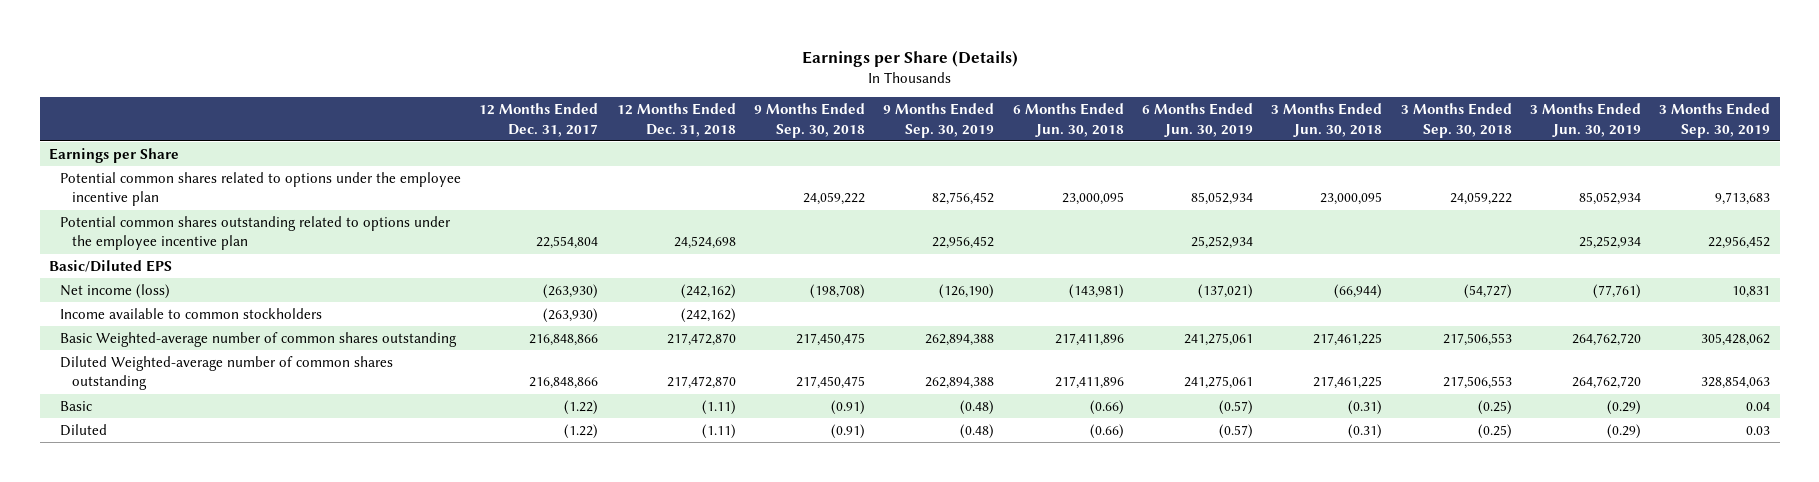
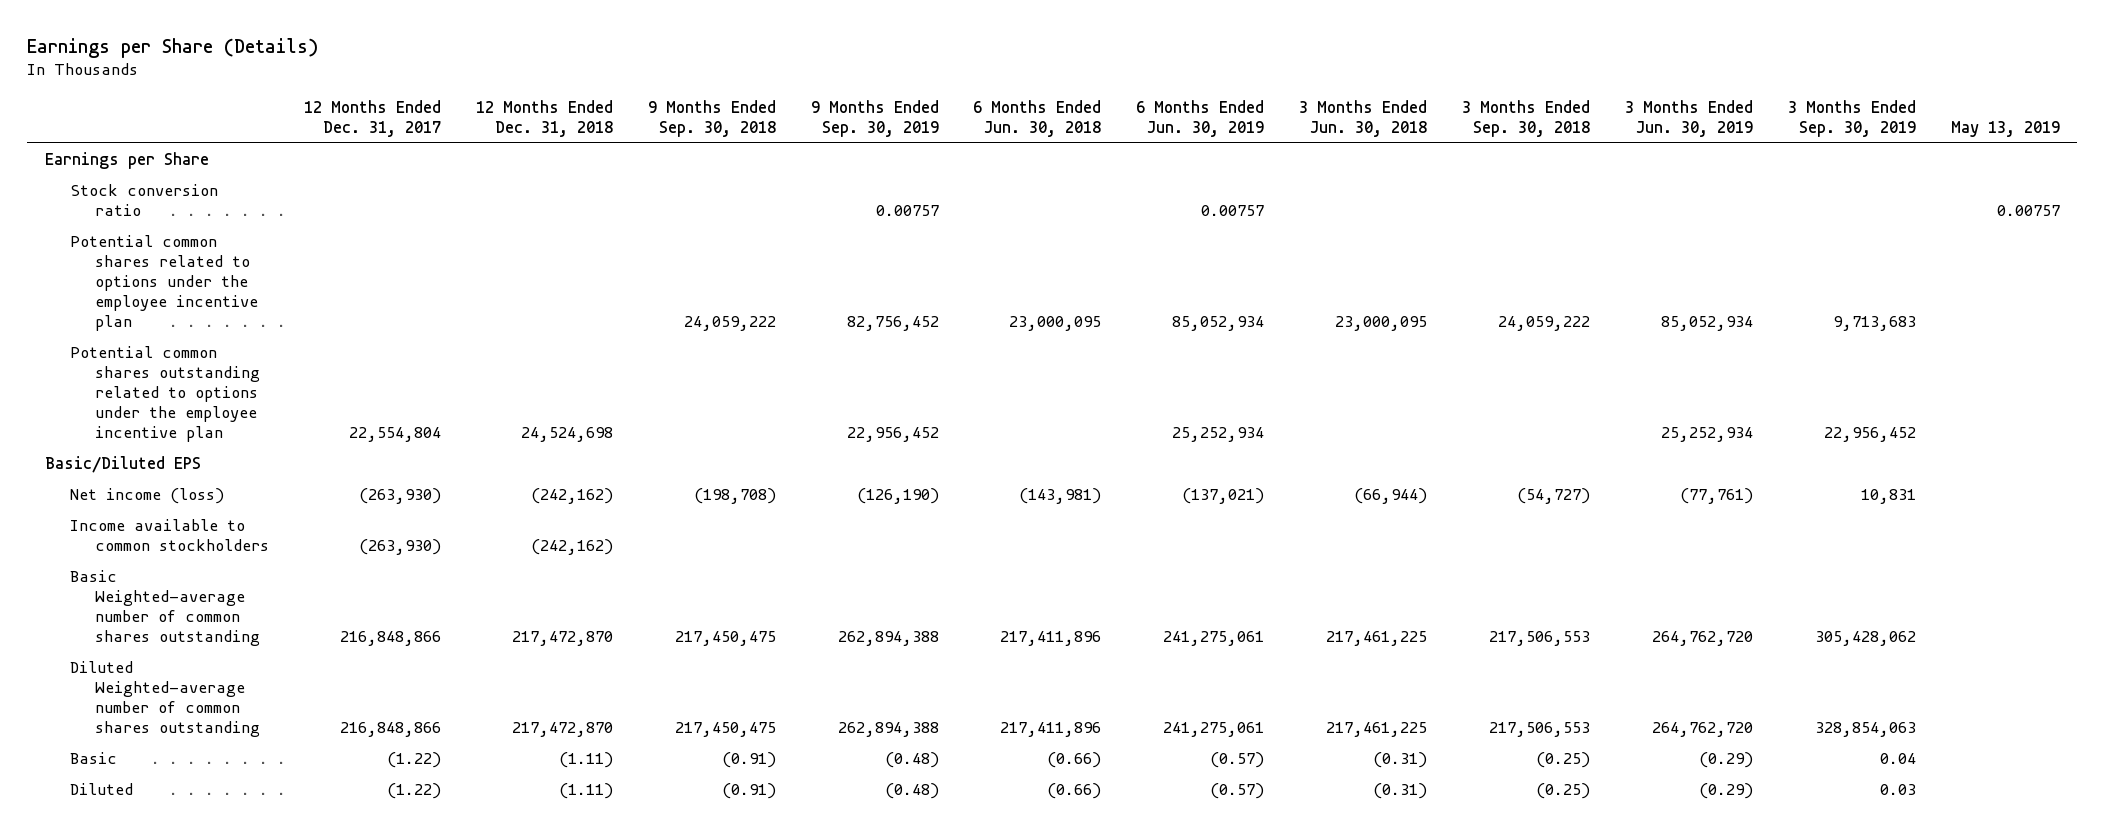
none -> [1950,121,2060,138] May 13, 2019
none -> [69,183,218,217] Stock conversion ratio

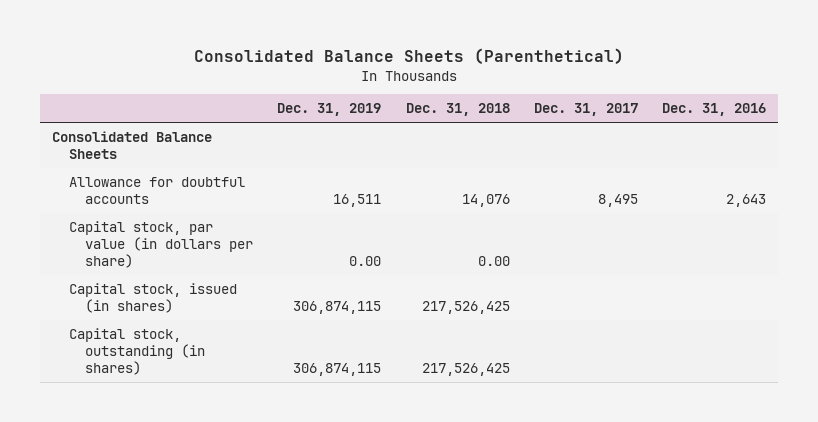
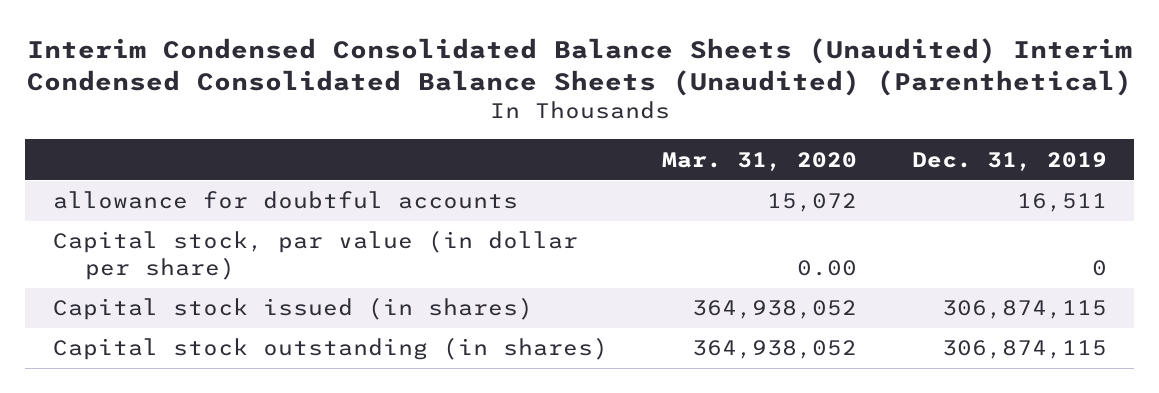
[194,47,625,64] Consolidated Balance Sheets (Parenthetical) -> [26,37,1132,97] Interim Condensed Consolidated Balance Sheets (Unaudited) Interim Condensed Consolidated Balance Sheets (Unaudited) (Parenthetical)
[405,103,510,117] Dec. 31, 2018 -> none
[533,103,638,117] Dec. 31, 2017 -> none
[661,103,766,117] Dec. 31, 2016 -> none
none -> [662,151,858,171] Mar. 31, 2020
[52,130,213,159] Consolidated Balance Sheets -> none
[68,176,245,204] Allowance for doubtful accounts -> [52,191,518,210] allowance for doubtful accounts
[68,220,254,268] Capital stock, par value (in dollars per share) -> [52,230,578,281] Capital stock, par value (in dollar per share)
[349,255,382,266] 0.00 -> [1091,260,1107,277] 0
[68,282,237,313] Capital stock, issued (in shares) -> [52,297,533,321] Capital stock issued (in shares)
[68,327,206,375] Capital stock, outstanding (in shares) -> [52,337,608,361] Capital stock outstanding (in shares)

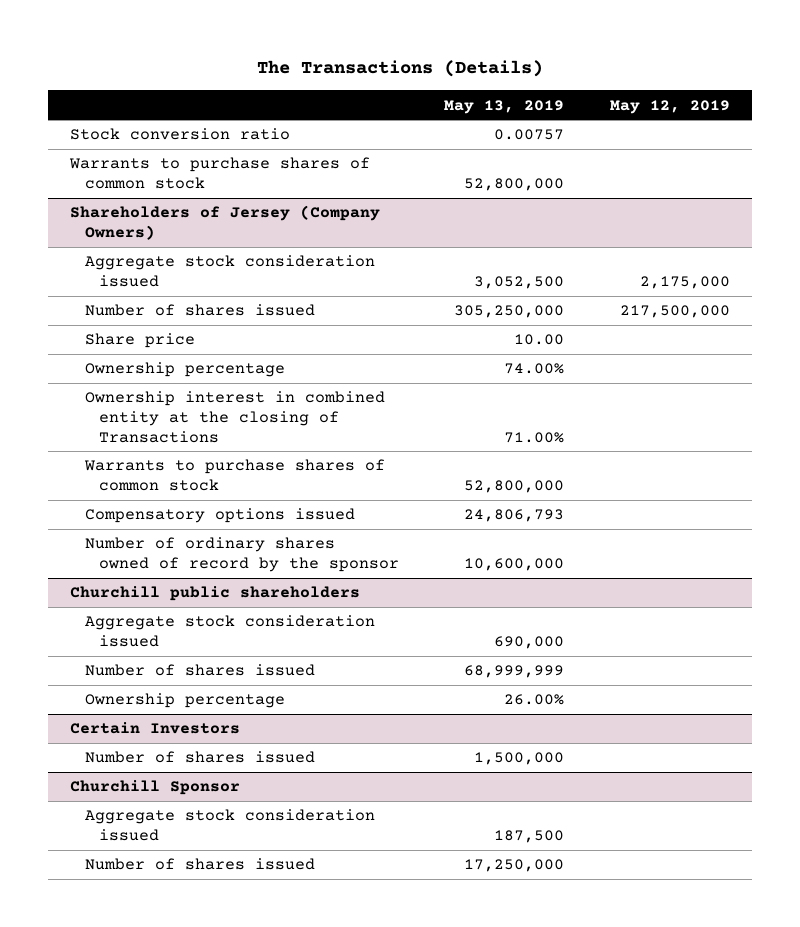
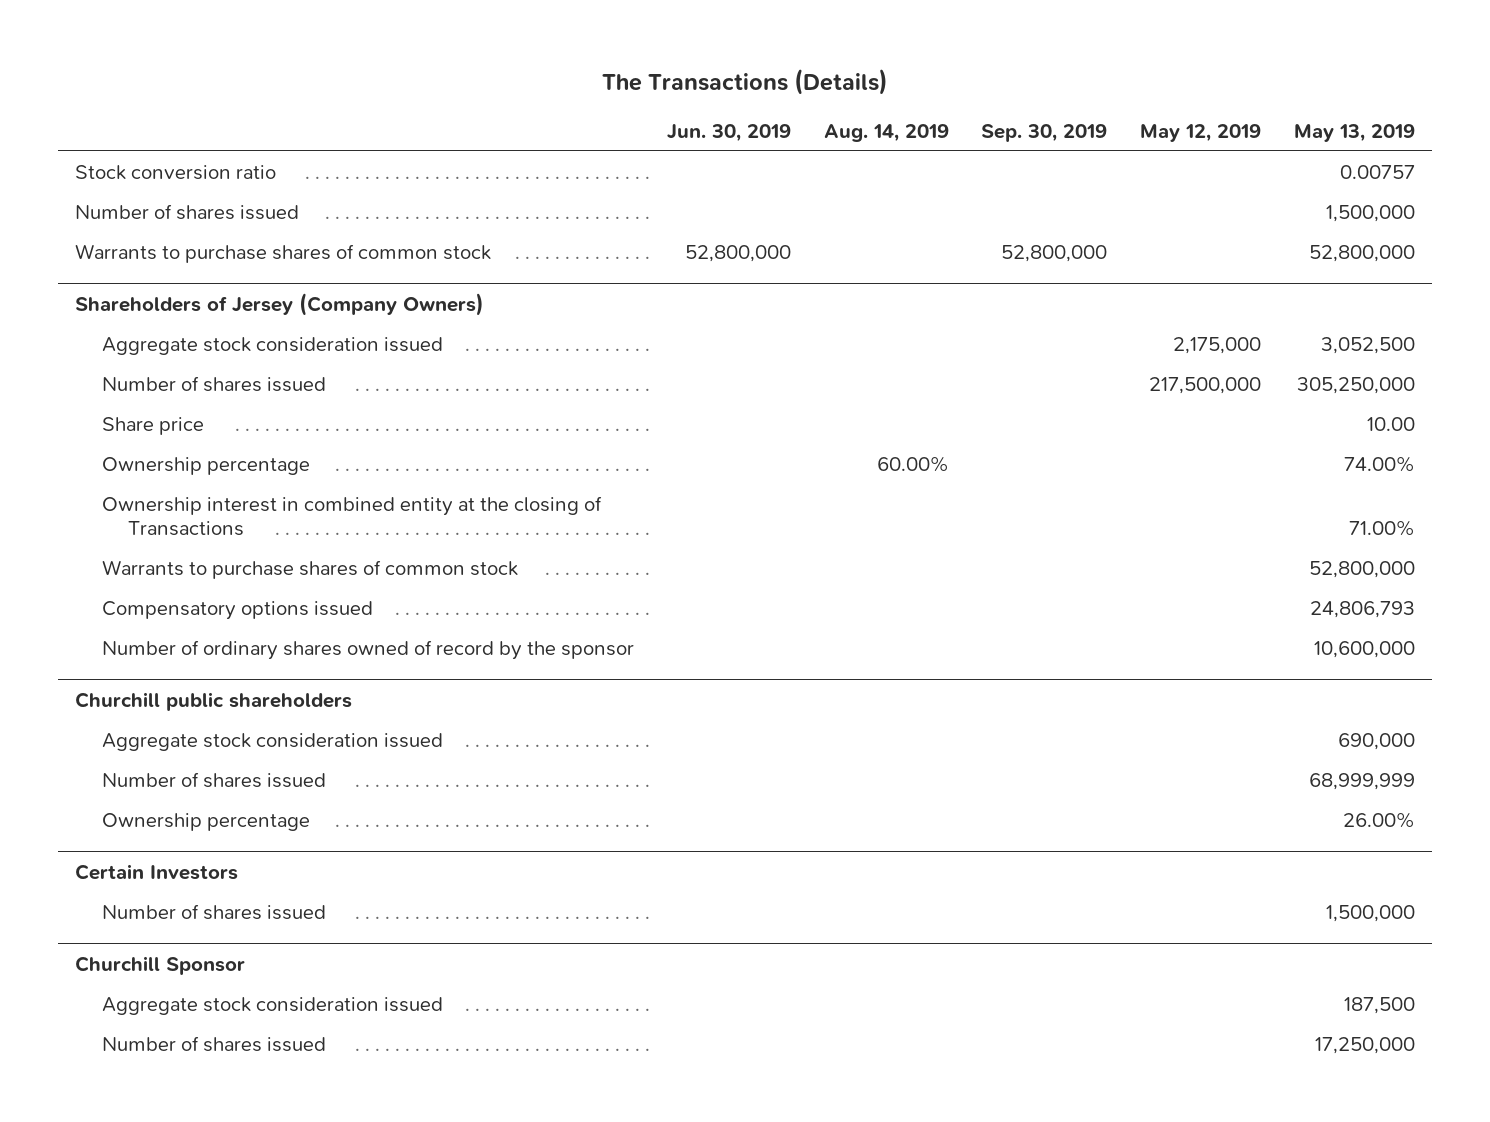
none -> [666,123,791,142] Jun. 30, 2019
none -> [823,123,949,142] Aug. 14, 2019
none -> [981,123,1108,142] Sep. 30, 2019
none -> [74,203,299,220] Number of shares issued

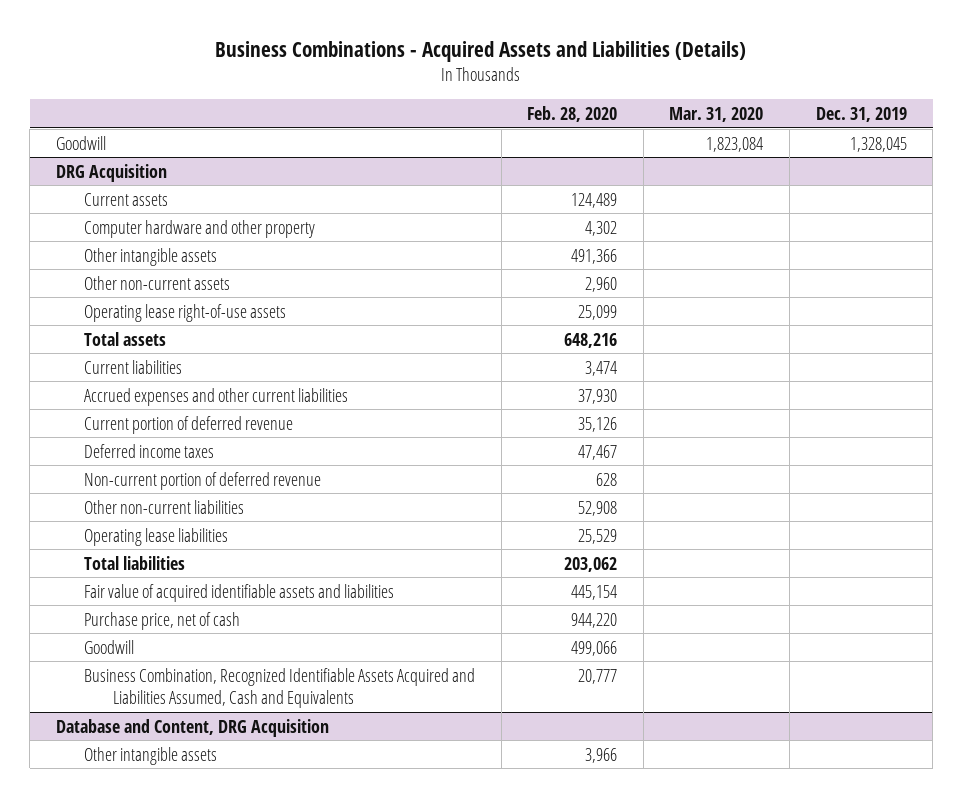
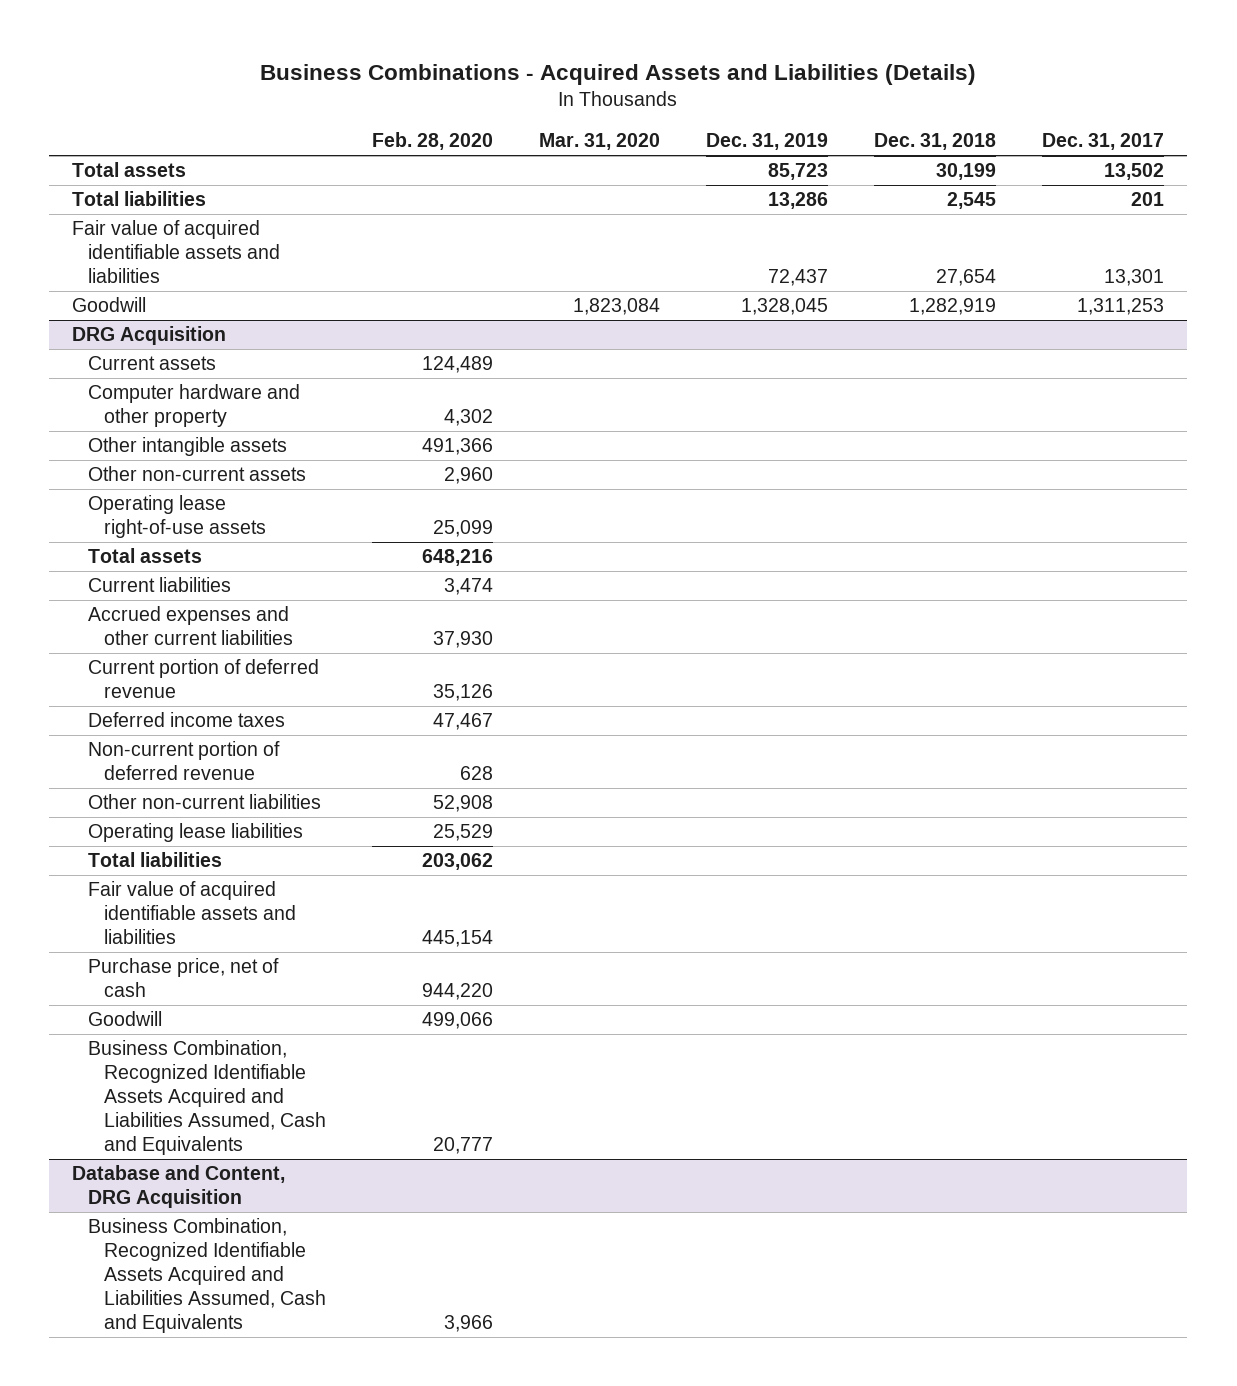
none -> [874,133,997,151] Dec. 31, 2018
none -> [1042,133,1165,151] Dec. 31, 2017
none -> [72,162,187,178] Total assets
none -> [72,191,207,207] Total liabilities
none -> [72,220,281,284] Fair value of acquired identifiable assets and liabilities
[84,746,218,765] Other intangible assets -> [88,1218,327,1333] Business Combination, Recognized Identifiable Assets Acquired and Liabilities Assumed, Cash and Equivalents

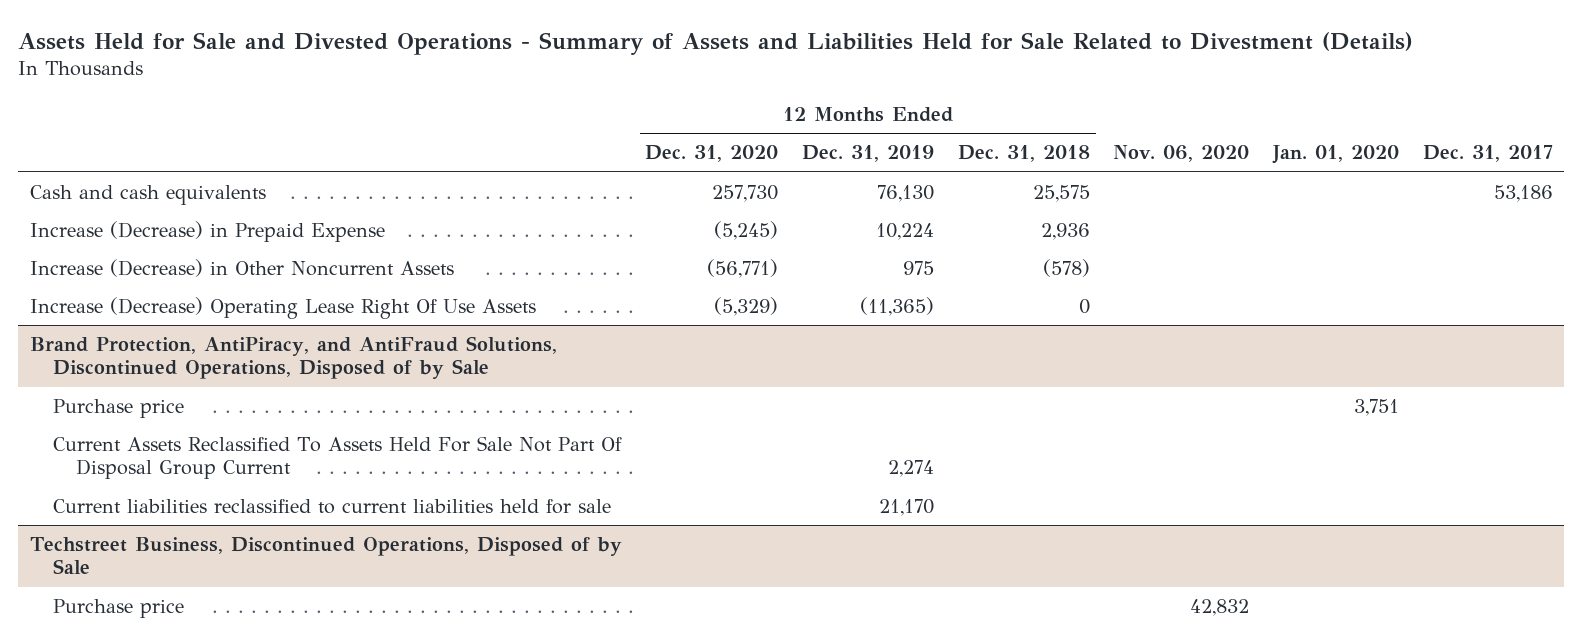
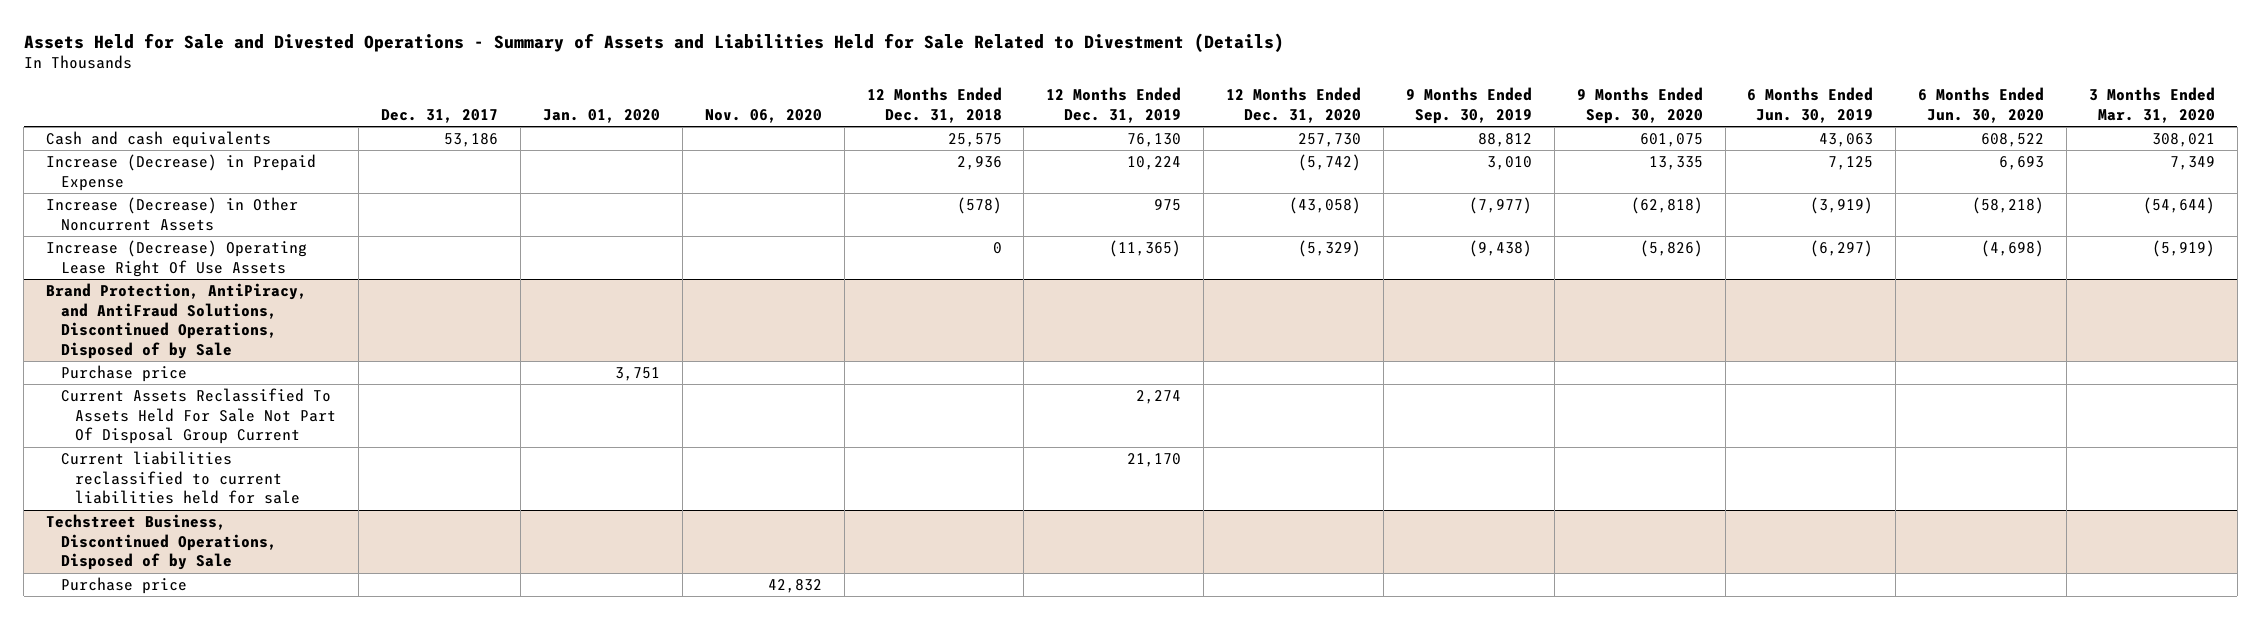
none -> [1405,87,1532,125] 9 Months Ended Sep. 30, 2019
none -> [1576,87,1703,125] 9 Months Ended Sep. 30, 2020
none -> [1747,87,1874,124] 6 Months Ended Jun. 30, 2019
none -> [1918,87,2045,124] 6 Months Ended Jun. 30, 2020
none -> [2089,87,2216,124] 3 Months Ended Mar. 31, 2020
[714,220,779,240] (5,245) -> [1298,154,1362,172] (5,742)
[707,258,779,278] (56,771) -> [1289,197,1362,215] (43,058)

